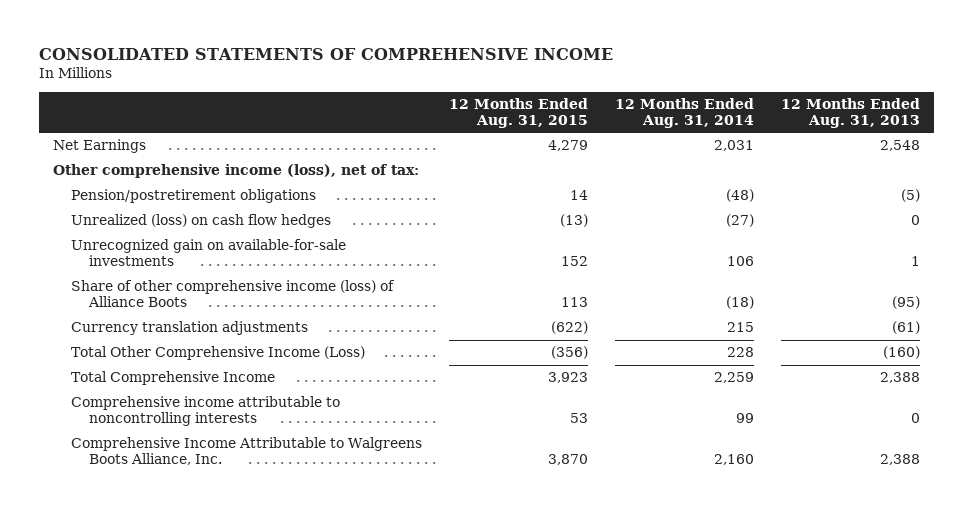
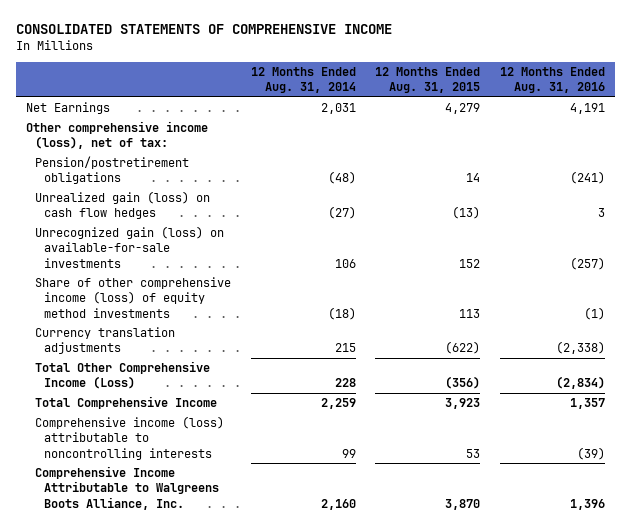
[781,98,921,128] 12 Months Ended Aug. 31, 2013 -> none
none -> [500,66,606,94] 12 Months Ended Aug. 31, 2016
[71,214,332,229] Unrealized (loss) on cash flow hedges -> [34,191,210,220] Unrealized gain (loss) on cash flow hedges
[71,239,347,267] Unrecognized gain on available-for-sale investments -> [34,226,224,268] Unrecognized gain (loss) on available-for-sale investments
[71,280,396,308] Share of other comprehensive income (loss) of Alliance Boots -> [34,277,231,318] Share of other comprehensive income (loss) of equity method investments
[71,396,341,427] Comprehensive income attributable to noncontrolling interests -> [34,416,224,460] Comprehensive income (loss) attributable to noncontrolling interests

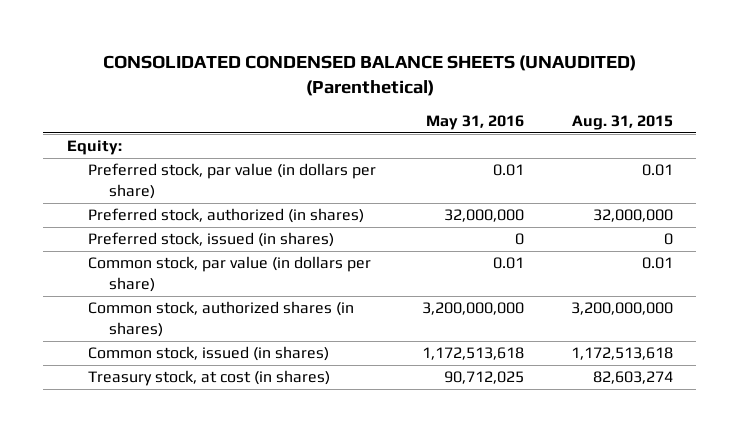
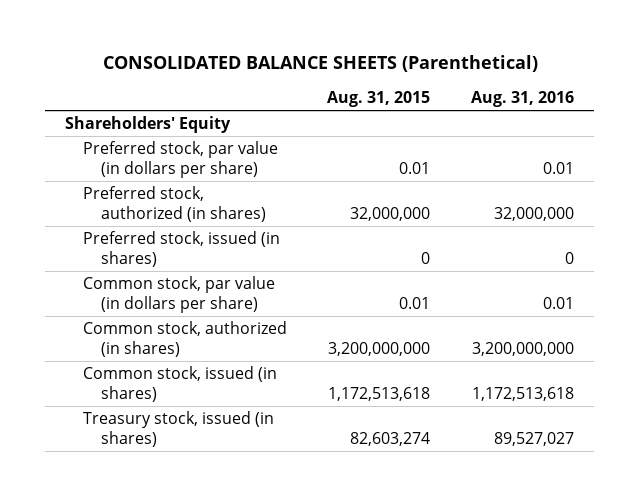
[102,55,636,96] CONSOLIDATED CONDENSED BALANCE SHEETS (UNAUDITED) (Parenthetical) -> [102,55,538,73] CONSOLIDATED BALANCE SHEETS (Parenthetical)
[426,114,525,130] May 31, 2016 -> none
none -> [470,91,574,108] Aug. 31, 2016
[66,140,122,156] Equity: -> [65,115,232,133] Shareholders' Equity
[87,301,354,337] Common stock, authorized shares (in shares) -> [83,320,288,358] Common stock, authorized (in shares)
[87,370,330,387] Treasury stock, at cost (in shares) -> [83,410,275,448] Treasury stock, issued (in shares)

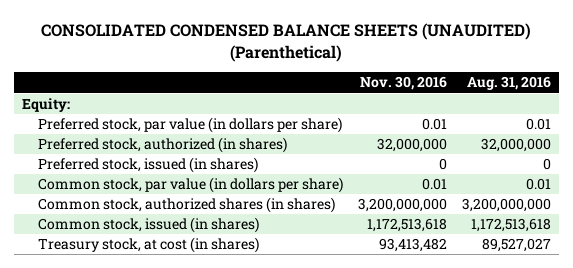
[102,55,538,73] CONSOLIDATED BALANCE SHEETS (Parenthetical) -> [41,23,532,63] CONSOLIDATED CONDENSED BALANCE SHEETS (UNAUDITED) (Parenthetical)
[327,91,431,108] Aug. 31, 2015 -> none
none -> [360,76,448,91] Nov. 30, 2016
[65,115,232,133] Shareholders' Equity -> [21,98,70,113] Equity:
[83,320,288,358] Common stock, authorized (in shares) -> [37,197,335,214] Common stock, authorized shares (in shares)
[83,410,275,448] Treasury stock, issued (in shares) -> [37,237,259,254] Treasury stock, at cost (in shares)

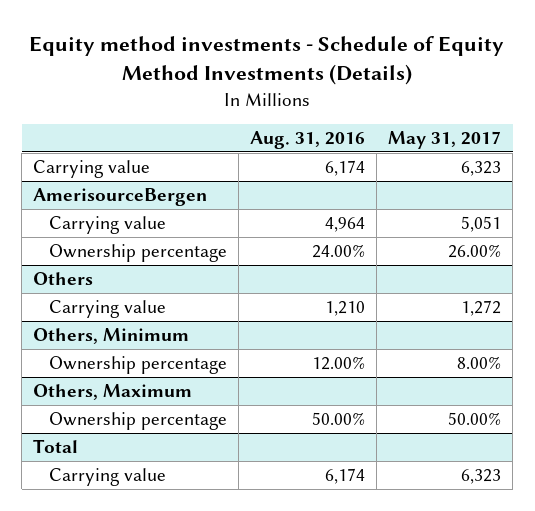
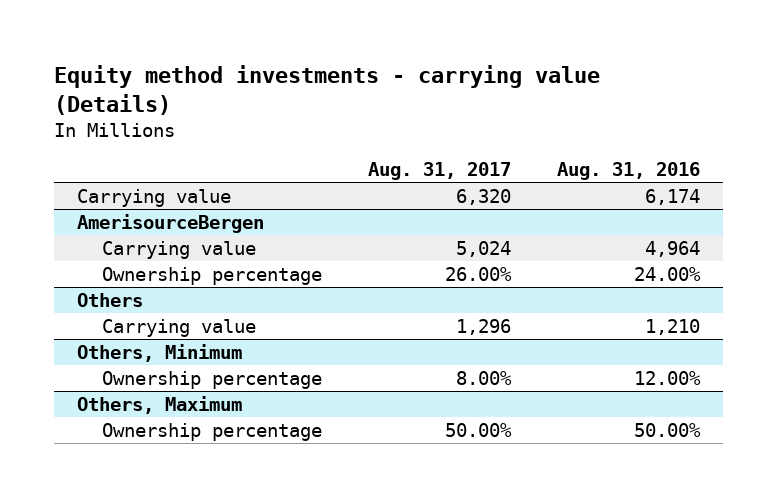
[29,35,505,86] Equity method investments - Schedule of Equity Method Investments (Details) -> [53,64,600,115] Equity method investments - carrying value (Details)
[388,131,502,150] May 31, 2017 -> none
none -> [367,161,511,180] Aug. 31, 2017
[33,438,79,453] Total -> none
[49,467,167,486] Carrying value -> none

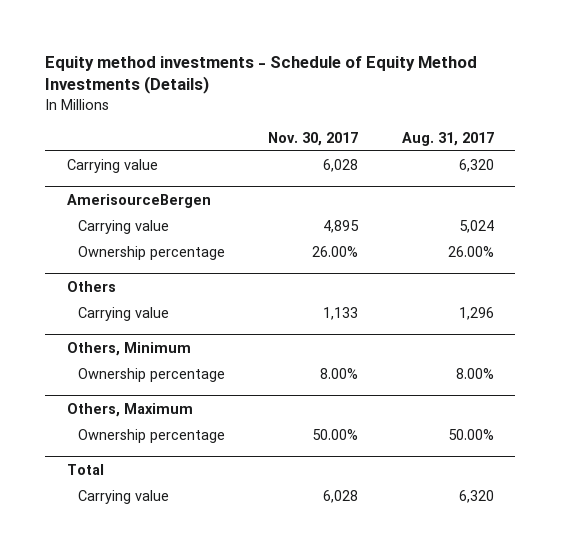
[53,64,600,115] Equity method investments - carrying value (Details) -> [45,55,478,95] Equity method investments - Schedule of Equity Method Investments (Details)
[556,161,700,180] Aug. 31, 2016 -> none
none -> [268,131,359,146] Nov. 30, 2017
none -> [67,463,105,475] Total
none -> [77,490,169,505] Carrying value

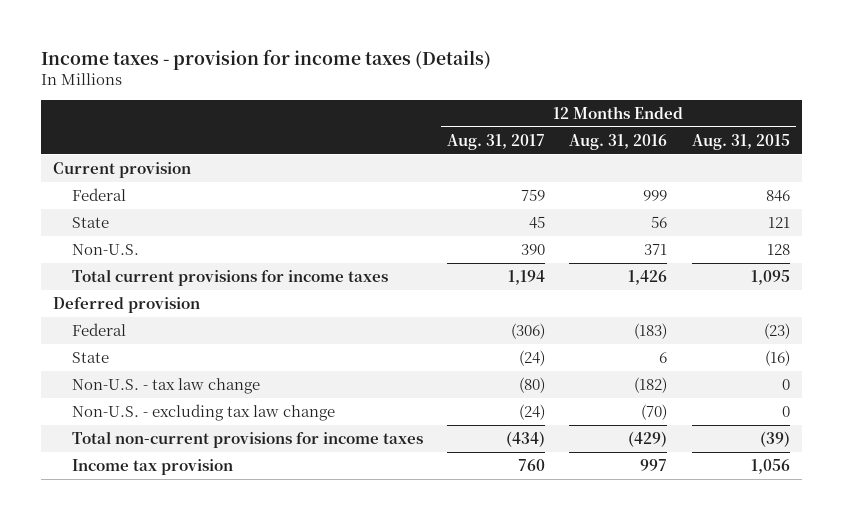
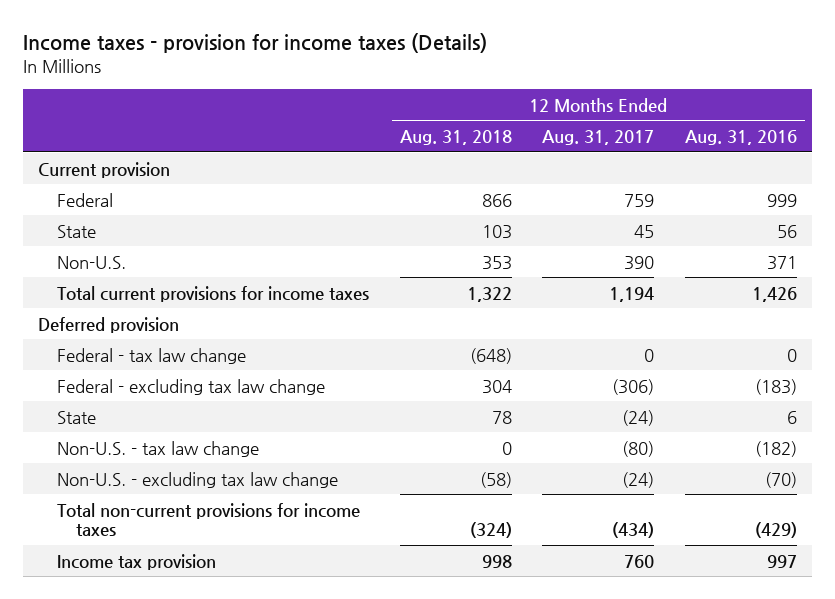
[691,133,790,150] Aug. 31, 2015 -> none
none -> [399,130,512,146] Aug. 31, 2018
[72,322,127,336] Federal -> [57,347,247,364] Federal - tax law change
[511,322,546,339] (306) -> [644,348,655,362] 0
[634,322,668,339] (183) -> [786,348,797,362] 0
none -> [57,378,326,395] Federal - excluding tax law change

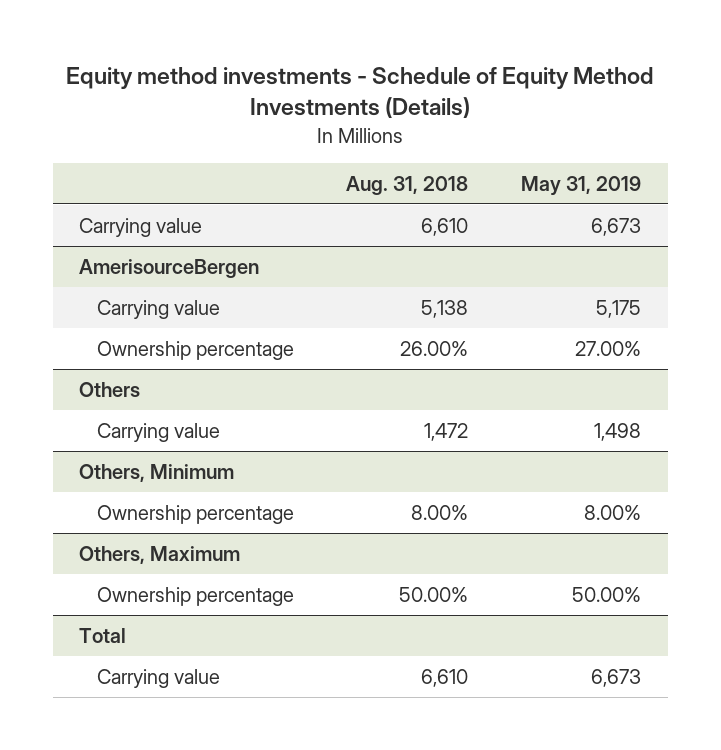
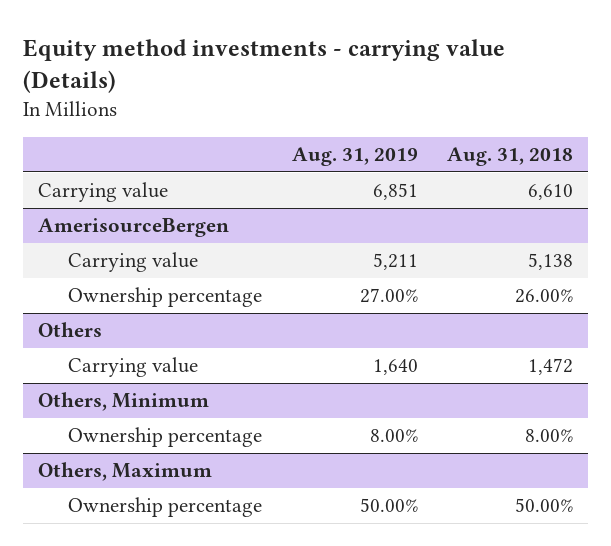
[66,67,655,119] Equity method investments - Schedule of Equity Method Investments (Details) -> [23,38,506,94] Equity method investments - carrying value (Details)
[521,175,642,196] May 31, 2019 -> none
none -> [291,147,418,167] Aug. 31, 2019
[79,627,127,643] Total -> none
[96,668,220,688] Carrying value -> none

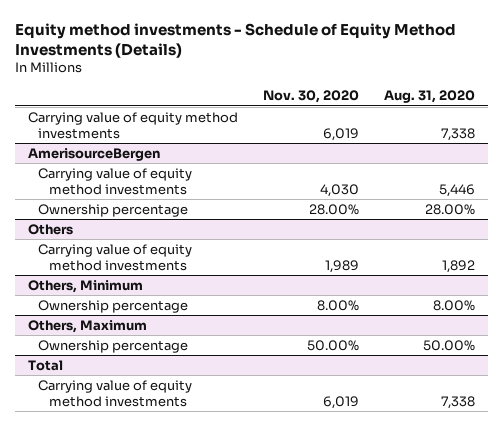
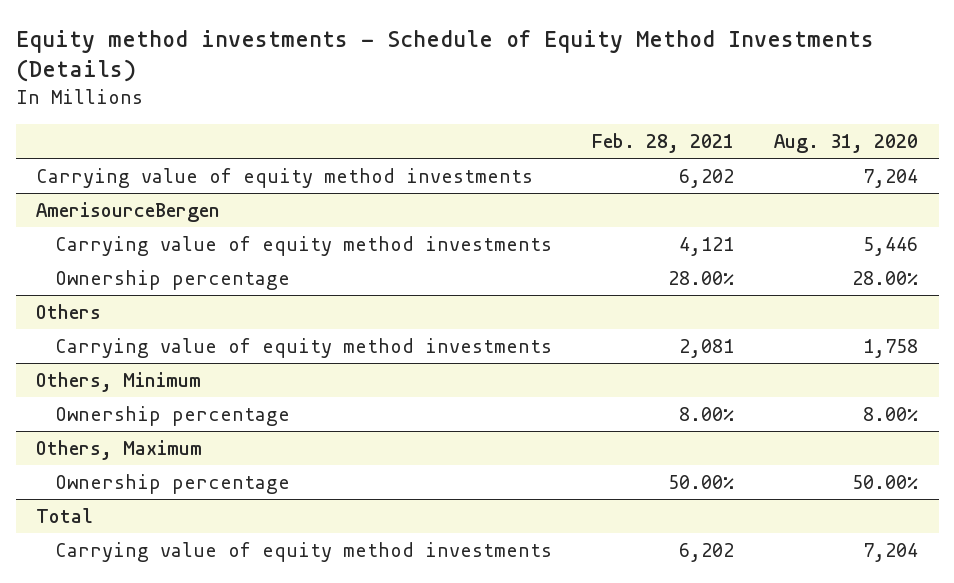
[262,90,359,104] Nov. 30, 2020 -> none
none -> [591,133,734,154] Feb. 28, 2021
[441,127,476,141] 7,338 -> [863,169,919,189] 7,204
[442,259,476,273] 1,892 -> [863,339,919,359] 1,758
[441,395,476,409] 7,338 -> [863,543,919,563] 7,204

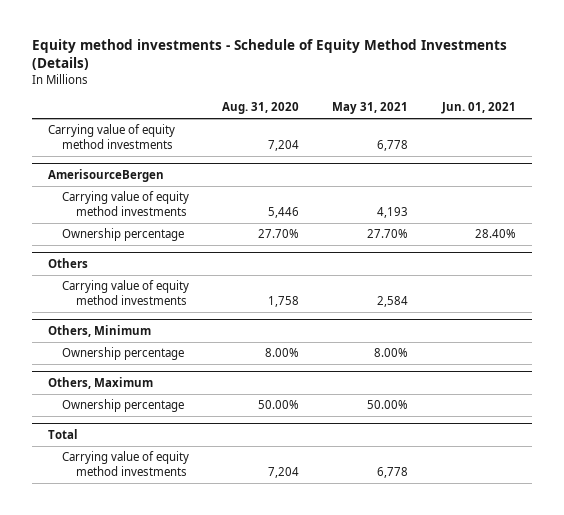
[591,133,734,154] Feb. 28, 2021 -> none
none -> [332,102,409,115] May 31, 2021
none -> [440,102,516,115] Jun. 01, 2021
[852,271,919,286] 28.00% -> [258,229,300,239] 27.70%

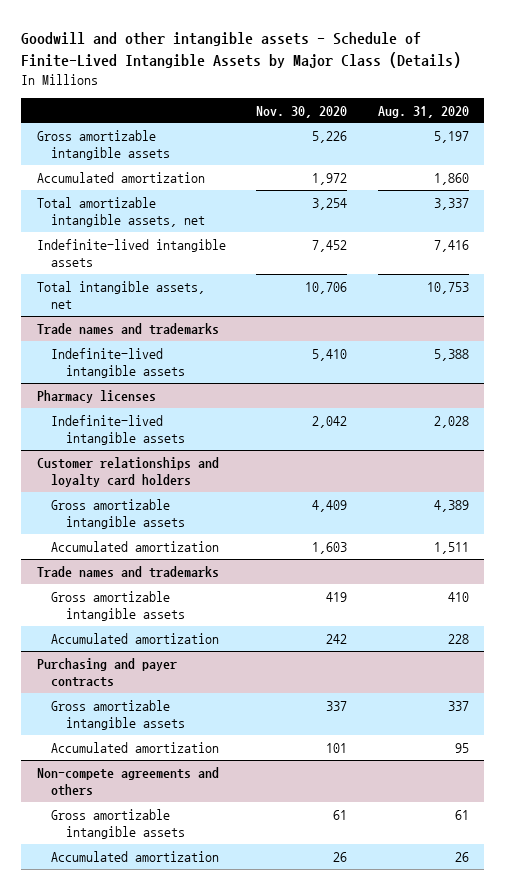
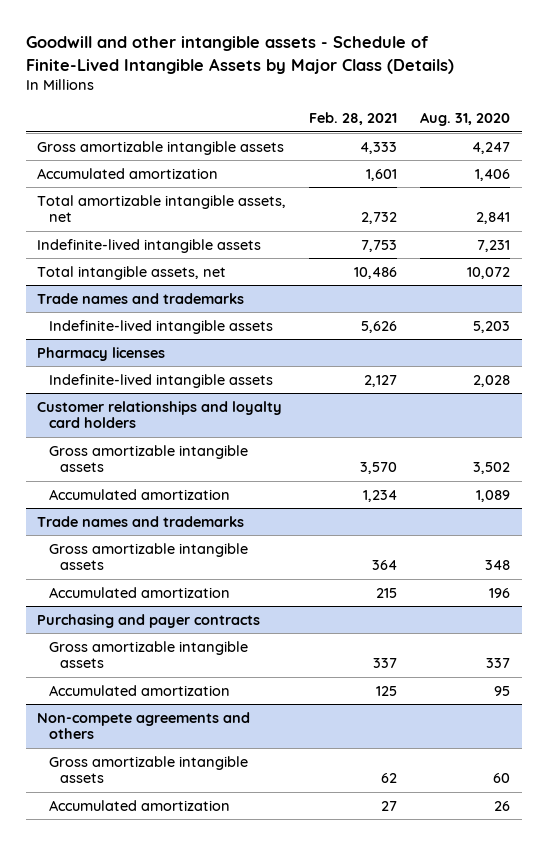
[256,105,348,118] Nov. 30, 2020 -> none
none -> [309,112,398,126] Feb. 28, 2021
[434,130,470,143] 5,197 -> [472,141,511,154] 4,247
[434,172,470,185] 1,860 -> [475,168,511,181] 1,406
[434,197,470,210] 3,337 -> [476,212,511,225] 2,841
[434,239,470,252] 7,416 -> [477,239,511,252] 7,231
[427,281,470,294] 10,753 -> [467,266,511,279] 10,072
[434,348,470,361] 5,388 -> [473,320,511,333] 5,203
[434,499,470,512] 4,389 -> [473,462,511,475] 3,502
[434,541,470,554] 1,511 -> [476,489,511,502] 1,089
[448,591,470,602] 410 -> [485,560,511,571] 348
[448,633,470,644] 228 -> [489,587,511,598] 196
[455,809,470,820] 61 -> [493,773,511,784] 60

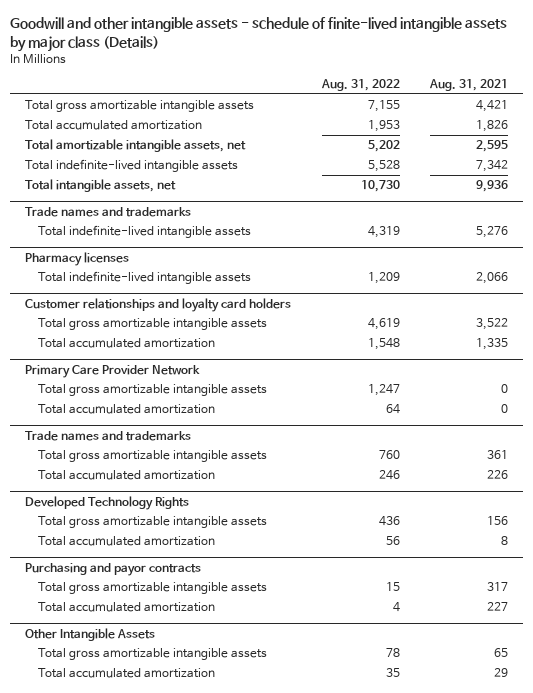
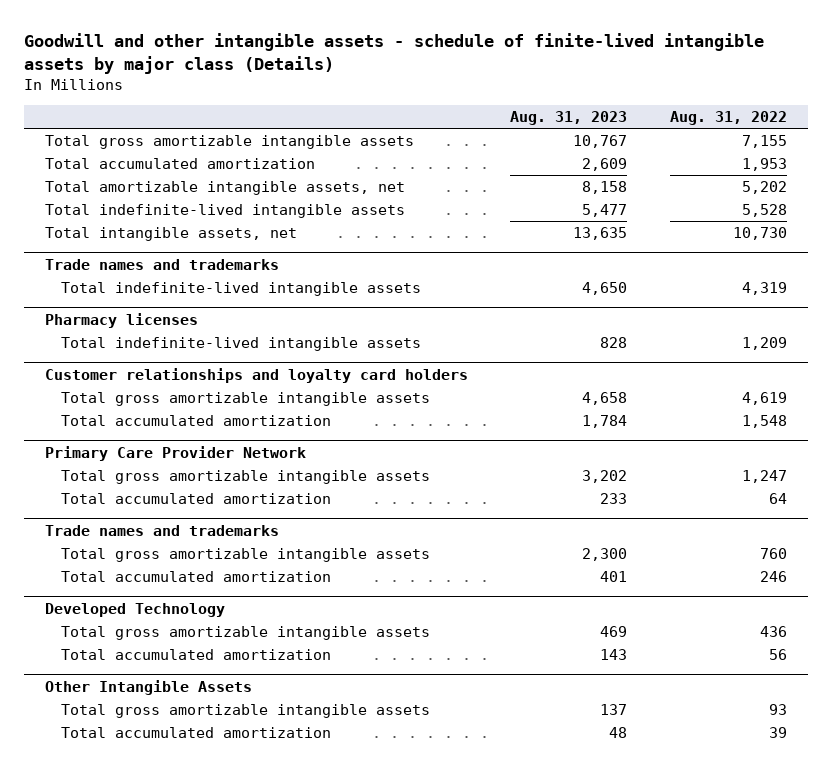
[429,79,509,92] Aug. 31, 2021 -> none
none -> [510,111,628,126] Aug. 31, 2023
[25,495,190,510] Developed Technology Rights -> [44,602,225,617] Developed Technology
[25,562,202,576] Purchasing and payor contracts -> none
[37,582,267,595] Total gross amortizable intangible assets -> none
[37,602,215,613] Total accumulated amortization -> none
[385,648,400,658] 78 -> [768,704,787,716] 93
[385,668,400,678] 35 -> [768,727,787,739] 39

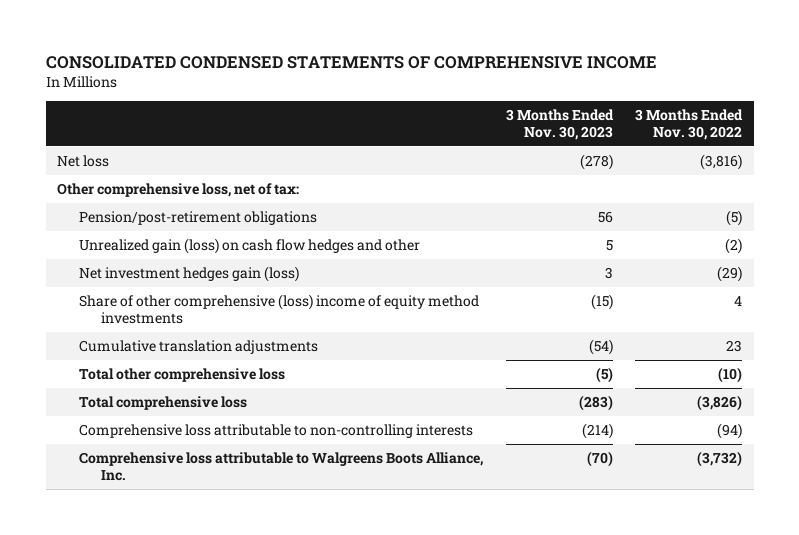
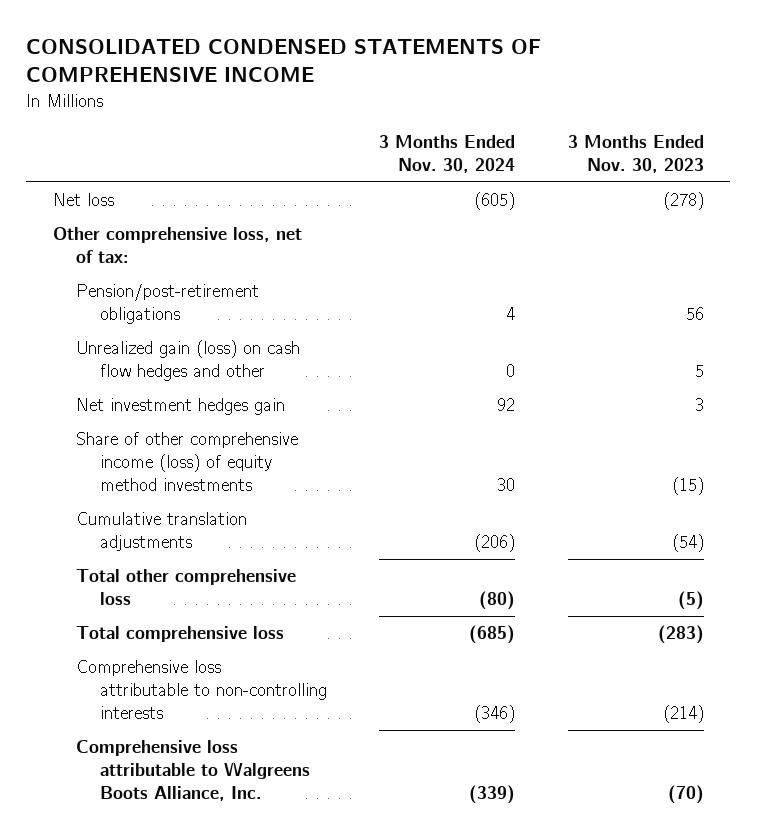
[635,109,744,140] 3 Months Ended Nov. 30, 2022 -> none
none -> [379,135,516,174] 3 Months Ended Nov. 30, 2024
[79,265,300,282] Net investment hedges gain (loss) -> [76,398,286,416] Net investment hedges gain
[79,293,480,324] Share of other comprehensive (loss) income of equity method investments -> [76,432,299,492] Share of other comprehensive income (loss) of equity method investments

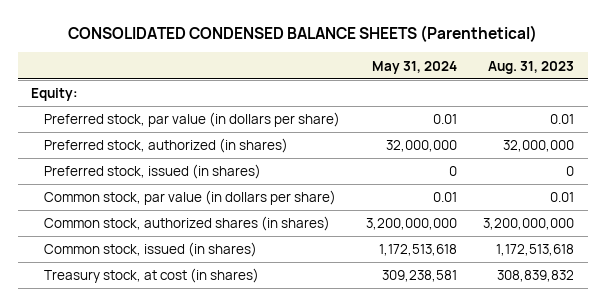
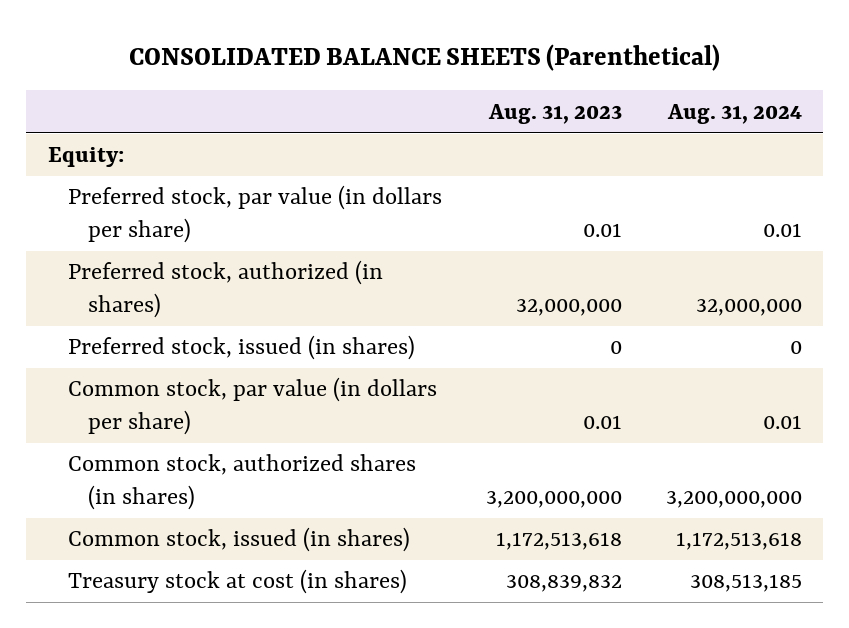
[67,24,537,42] CONSOLIDATED CONDENSED BALANCE SHEETS (Parenthetical) -> [128,44,720,72] CONSOLIDATED BALANCE SHEETS (Parenthetical)
[372,60,458,74] May 31, 2024 -> none
none -> [666,103,802,124] Aug. 31, 2024
[43,268,259,284] Treasury stock, at cost (in shares) -> [68,569,408,595] Treasury stock at cost (in shares)

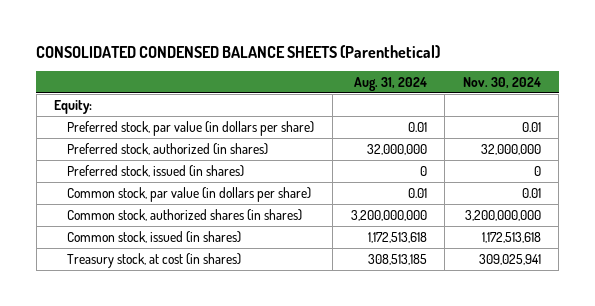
[128,44,720,72] CONSOLIDATED BALANCE SHEETS (Parenthetical) -> [36,44,441,58] CONSOLIDATED CONDENSED BALANCE SHEETS (Parenthetical)
[487,103,622,124] Aug. 31, 2023 -> none
none -> [462,77,541,90] Nov. 30, 2024
[68,569,408,595] Treasury stock at cost (in shares) -> [67,252,242,268] Treasury stock, at cost (in shares)

